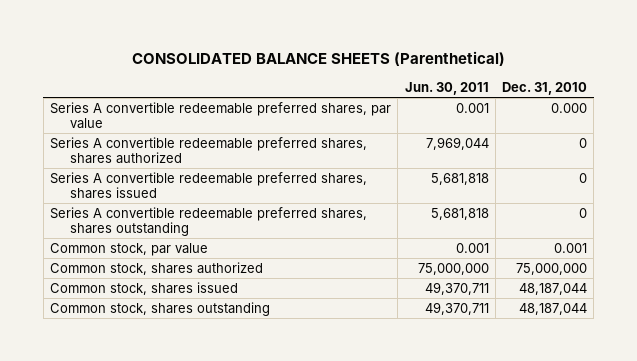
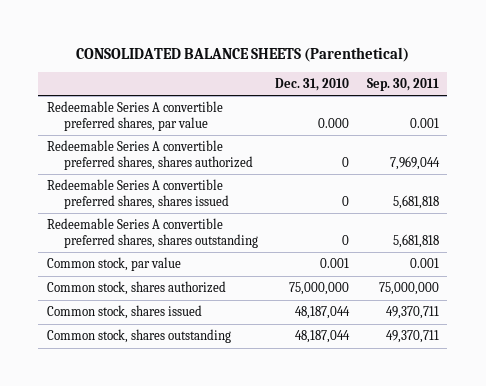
[404,81,489,95] Jun. 30, 2011 -> none
none -> [366,77,439,91] Sep. 30, 2011
[50,101,392,130] Series A convertible redeemable preferred shares, par value -> [47,101,224,131] Redeemable Series A convertible preferred shares, par value
[50,136,368,165] Series A convertible redeemable preferred shares, shares authorized -> [47,140,254,170] Redeemable Series A convertible preferred shares, shares authorized
[50,171,368,200] Series A convertible redeemable preferred shares, shares issued -> [47,179,230,209] Redeemable Series A convertible preferred shares, shares issued
[50,206,368,237] Series A convertible redeemable preferred shares, shares outstanding -> [47,218,259,248] Redeemable Series A convertible preferred shares, shares outstanding

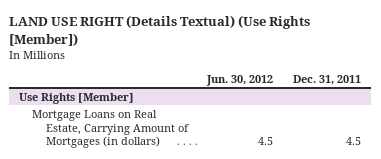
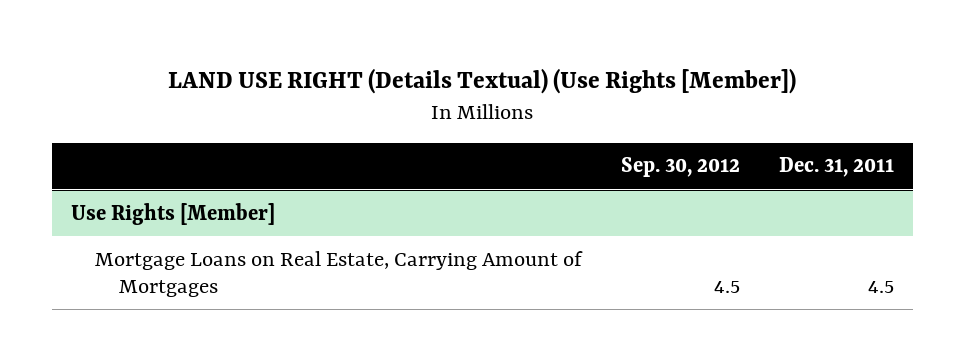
[206,74,274,86] Jun. 30, 2012 -> none
none -> [620,157,740,178] Sep. 30, 2012
[32,109,189,149] Mortgage Loans on Real Estate, Carrying Amount of Mortgages (in dollars) -> [95,250,584,297] Mortgage Loans on Real Estate, Carrying Amount of Mortgages

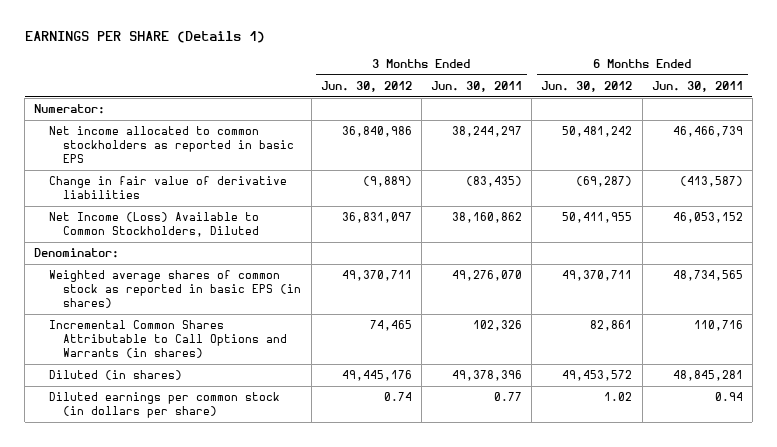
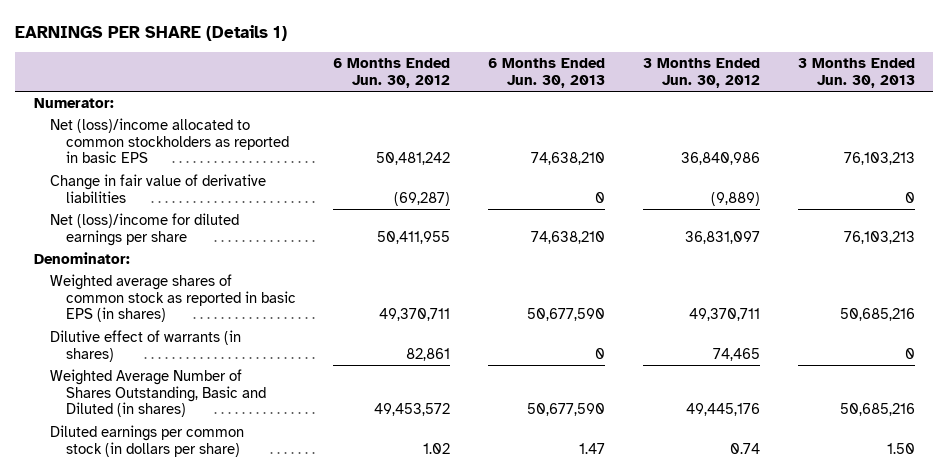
[431,80,523,92] Jun. 30, 2011 -> none
[651,80,743,92] Jun. 30, 2011 -> none
none -> [488,58,606,88] 6 Months Ended Jun. 30, 2013
none -> [797,58,915,88] 3 Months Ended Jun. 30, 2013
[48,126,295,164] Net income allocated to common stockholders as reported in basic EPS -> [49,118,289,164] Net (loss)/income allocated to common stockholders as reported in basic EPS
[48,212,260,238] Net Income (Loss) Available to Common Stockholders, Diluted -> [49,213,239,246] Net (loss)/income for diluted earnings per share
[48,320,288,359] Incremental Common Shares Attributable to Call Options and Warrants (in shares) -> [49,330,241,362] Dilutive effect of warrants (in shares)
[48,370,182,381] Diluted (in shares) -> [49,369,266,418] Weighted Average Number of Shares Outstanding, Basic and Diluted (in shares)

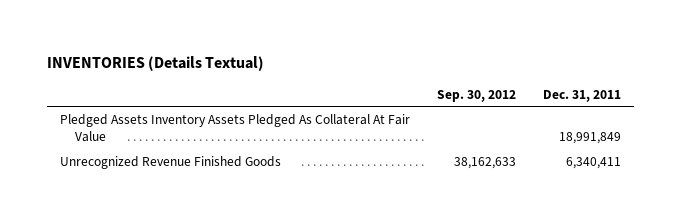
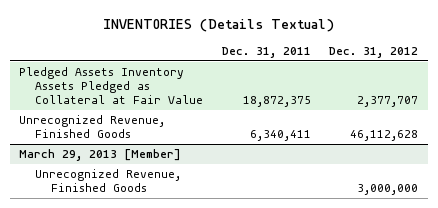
[437,89,517,102] Sep. 30, 2012 -> none
none -> [329,46,419,58] Dec. 31, 2012
[60,113,411,143] Pledged Assets Inventory Assets Pledged As Collateral At Fair Value -> [19,67,204,105] Pledged Assets Inventory Assets Pledged as Collateral at Fair Value
[558,132,621,145] 18,991,849 -> [242,96,311,108] 18,872,375
[60,155,282,169] Unrecognized Revenue Finished Goods -> [19,115,166,139] Unrecognized Revenue, Finished Goods
none -> [19,149,182,162] March 29, 2013 [Member]
none -> [35,169,182,193] Unrecognized Revenue, Finished Goods

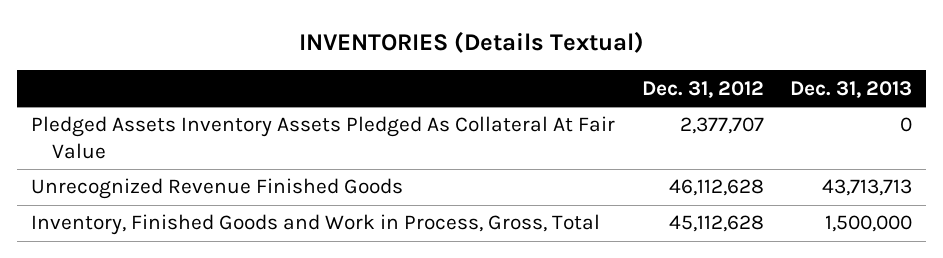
[221,46,311,58] Dec. 31, 2011 -> none
none -> [790,80,913,98] Dec. 31, 2013
[19,149,182,162] March 29, 2013 [Member] -> none
[35,169,182,193] Unrecognized Revenue, Finished Goods -> none
[19,67,204,105] Pledged Assets Inventory Assets Pledged as Collateral at Fair Value -> [30,116,615,159] Pledged Assets Inventory Assets Pledged As Collateral At Fair Value
[19,115,166,139] Unrecognized Revenue, Finished Goods -> [30,178,403,200] Unrecognized Revenue Finished Goods
none -> [30,214,600,236] Inventory, Finished Goods and Work in Process, Gross, Total

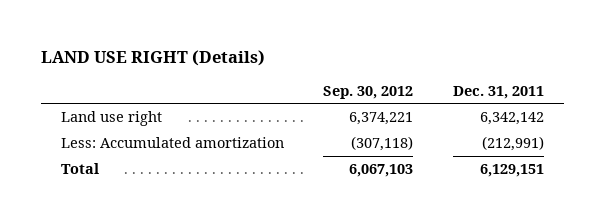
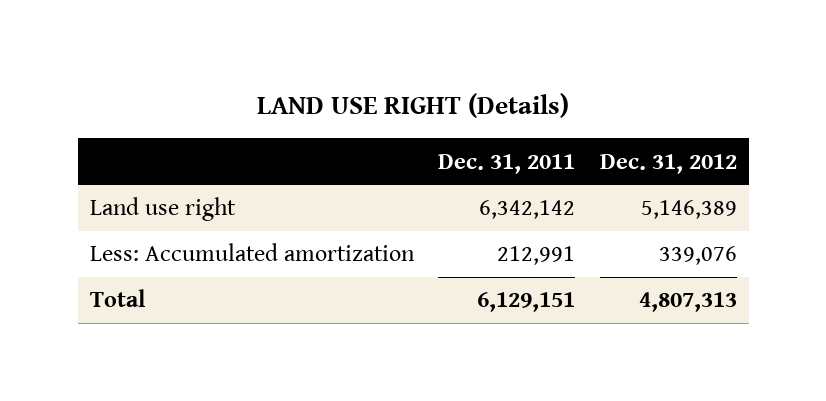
[323,85,414,99] Sep. 30, 2012 -> none
none -> [599,153,737,174] Dec. 31, 2012
[482,136,545,152] (212,991) -> [497,246,576,266] 212,991

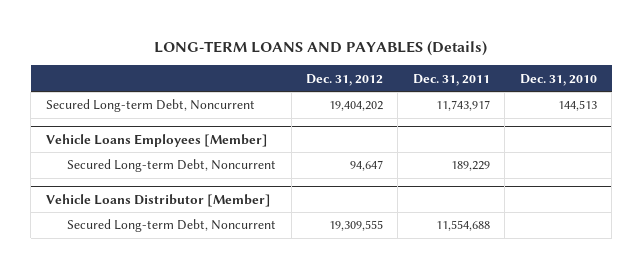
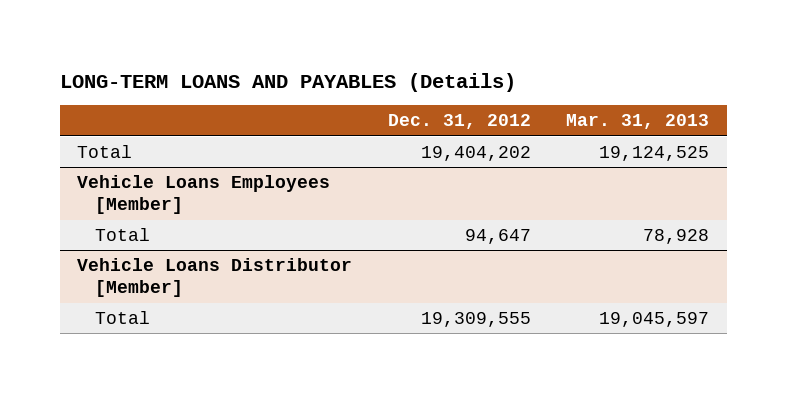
[412,73,490,86] Dec. 31, 2011 -> none
[519,73,597,86] Dec. 31, 2010 -> none
none -> [566,114,710,130] Mar. 31, 2013
[45,99,255,113] Secured Long-term Debt, Noncurrent -> [77,145,133,159] Total
[67,159,277,173] Secured Long-term Debt, Noncurrent -> [95,228,151,242] Total
[67,219,277,233] Secured Long-term Debt, Noncurrent -> [95,311,151,325] Total

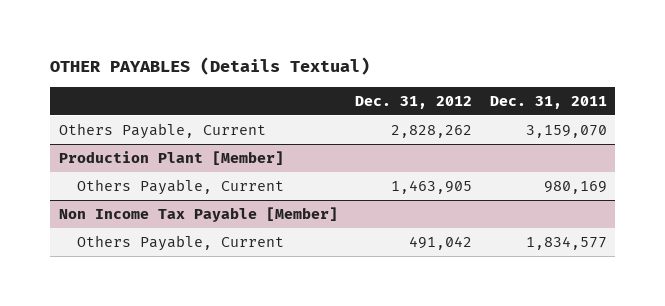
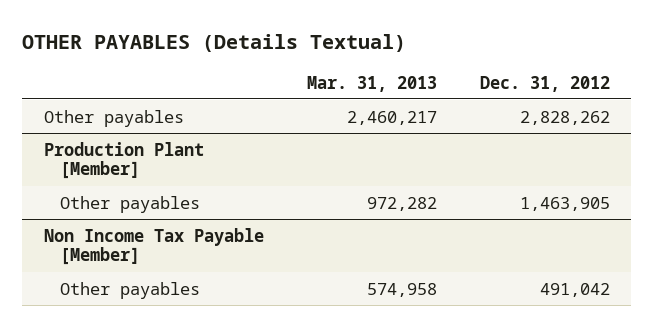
[489,95,607,109] Dec. 31, 2011 -> none
none -> [306,75,437,92] Mar. 31, 2013
[58,122,266,139] Others Payable, Current -> [43,109,184,127] Other payables
[77,178,285,195] Others Payable, Current -> [59,195,200,213] Other payables
[77,234,285,251] Others Payable, Current -> [59,281,200,299] Other payables

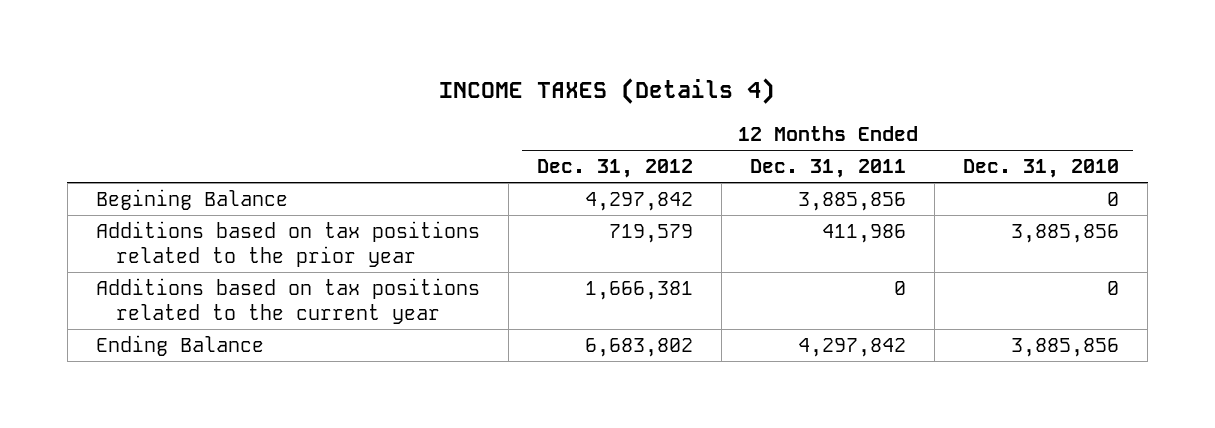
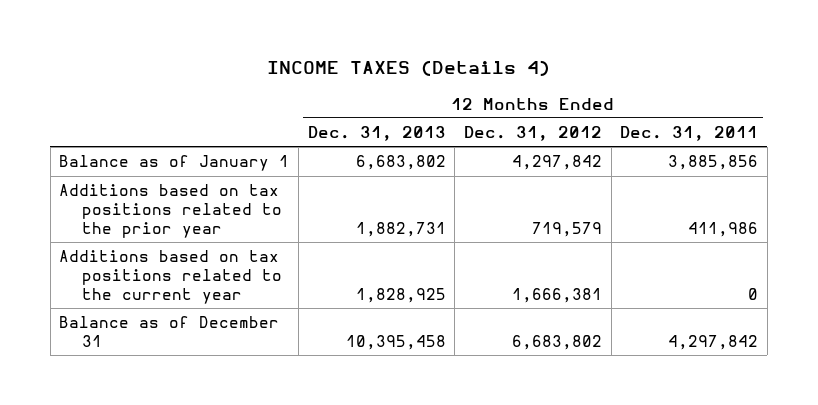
[963,159,1120,179] Dec. 31, 2010 -> none
none -> [307,126,446,142] Dec. 31, 2013
[95,188,288,210] Begining Balance -> [59,155,290,172] Balance as of January 1
[95,334,264,356] Ending Balance -> [59,316,280,347] Balance as of December 31

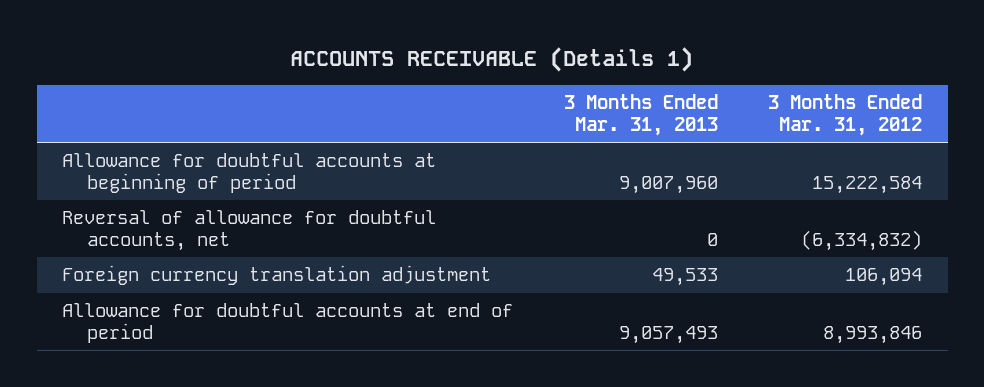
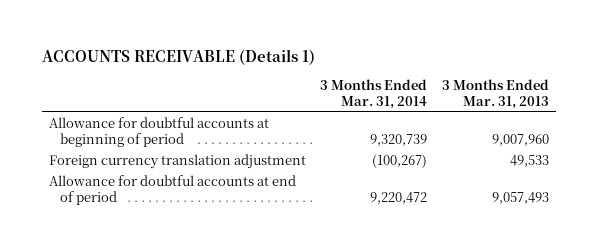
[768,94,923,137] 3 Months Ended Mar. 31, 2012 -> none
none -> [320,79,428,110] 3 Months Ended Mar. 31, 2014
[61,210,436,252] Reversal of allowance for doubtful accounts, net -> none

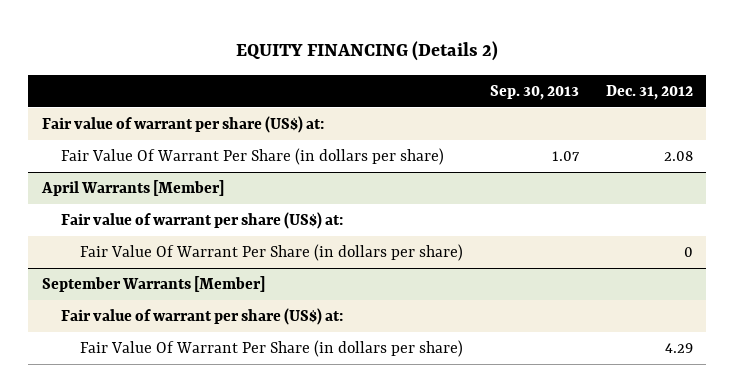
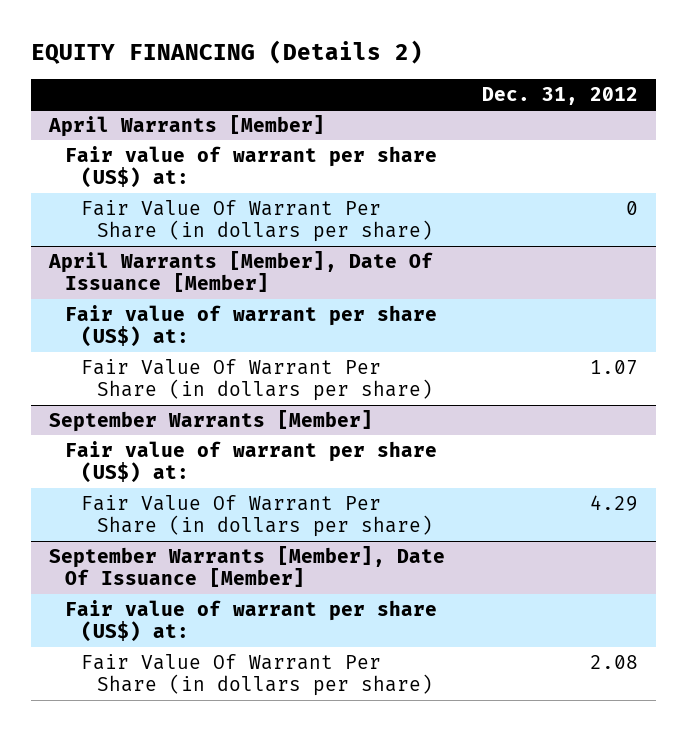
[490,84,580,100] Sep. 30, 2013 -> none
[41,116,324,134] Fair value of warrant per share (US$) at: -> none
[61,148,445,166] Fair Value Of Warrant Per Share (in dollars per share) -> none
none -> [47,250,433,293] April Warrants [Member], Date Of Issuance [Member]
none -> [65,304,438,348] Fair value of warrant per share (US$) at:
none -> [81,358,434,402] Fair Value Of Warrant Per Share (in dollars per share)
none -> [48,545,445,588] September Warrants [Member], Date Of Issuance [Member]
none -> [65,599,438,643] Fair value of warrant per share (US$) at:
none -> [81,653,434,697] Fair Value Of Warrant Per Share (in dollars per share)

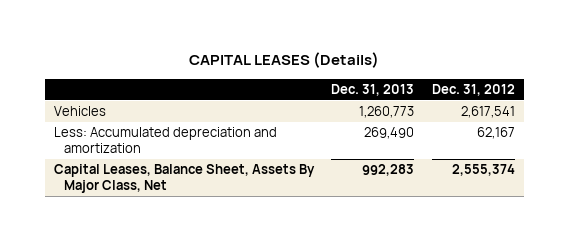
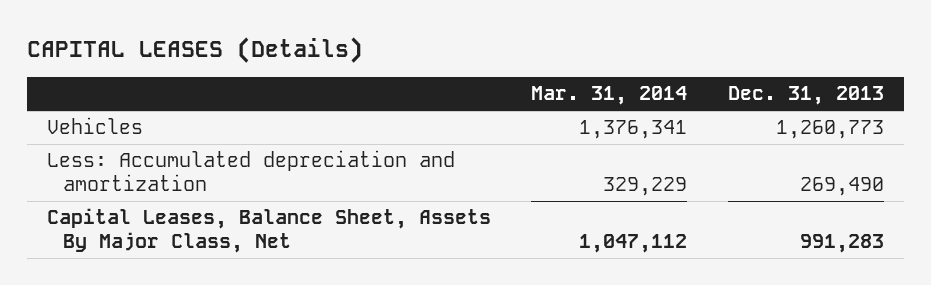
[431,84,515,97] Dec. 31, 2012 -> none
none -> [531,86,688,106] Mar. 31, 2014
[362,164,415,177] 992,283 -> [799,234,884,254] 991,283

